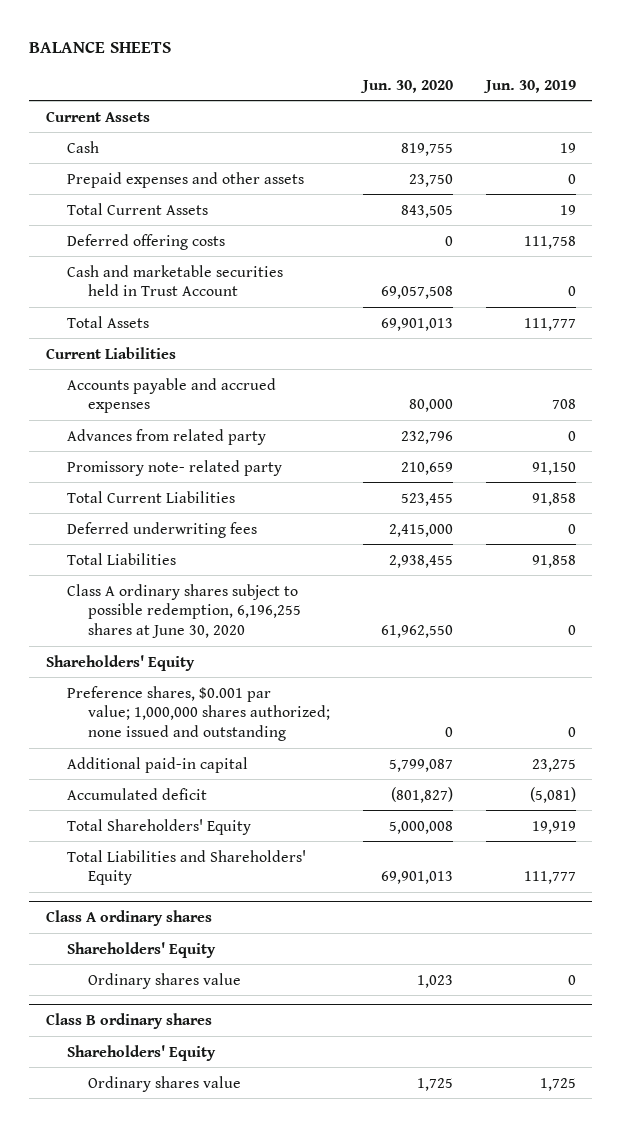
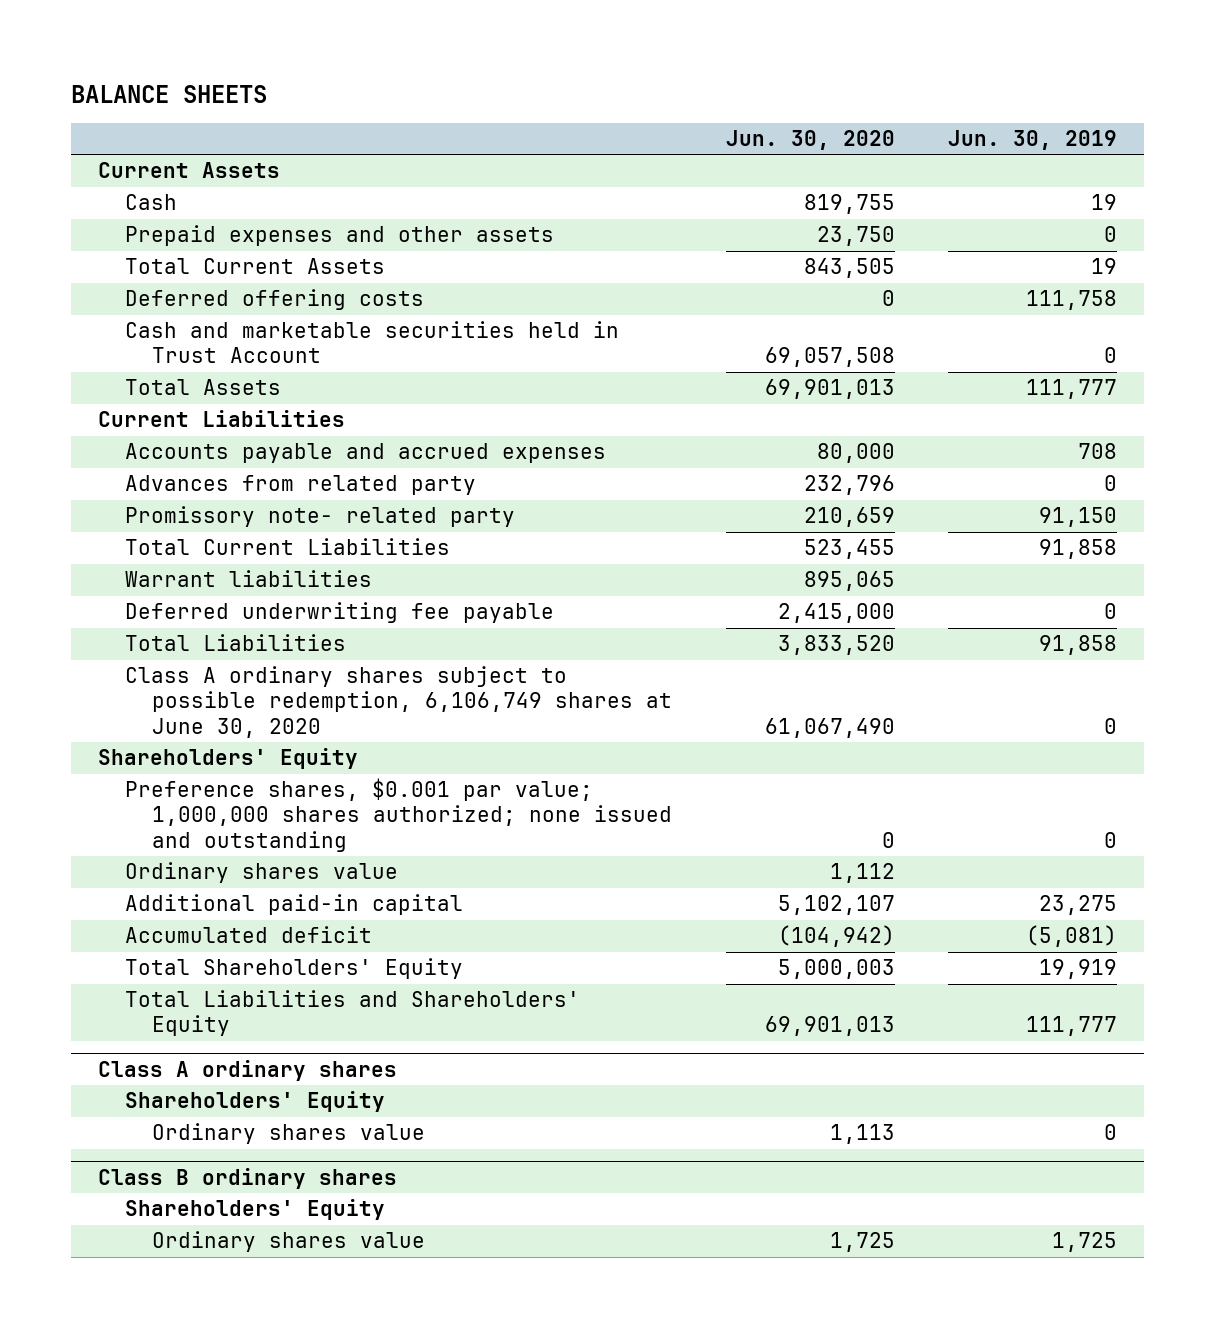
none -> [124,570,372,588] Warrant liabilities
[66,521,257,538] Deferred underwriting fees -> [124,602,554,624] Deferred underwriting fee payable
[388,554,453,568] 2,938,455 -> [777,635,895,656] 3,833,520
[66,583,301,638] Class A ordinary shares subject to possible redemption, 6,196,255 shares at June 30, 2020 -> [124,666,673,738] Class A ordinary shares subject to possible redemption, 6,106,749 shares at June 30, 2020
[380,624,453,638] 61,962,550 -> [764,717,895,738] 61,067,490
none -> [124,862,398,884] Ordinary shares value
[388,758,453,772] 5,799,087 -> [777,895,895,916] 5,102,107
[390,786,453,803] (801,827) -> [777,925,895,948] (104,942)
[388,820,453,834] 5,000,008 -> [777,959,895,980] 5,000,003
[416,974,453,988] 1,023 -> [829,1124,895,1145] 1,113

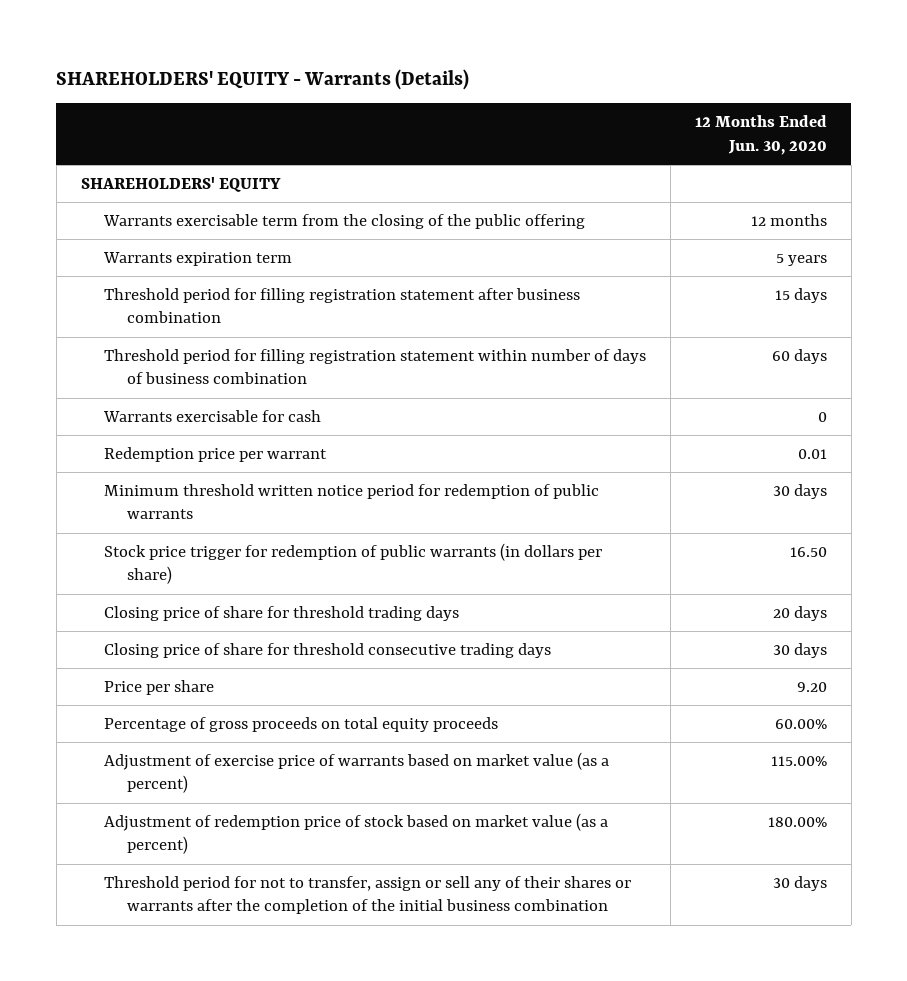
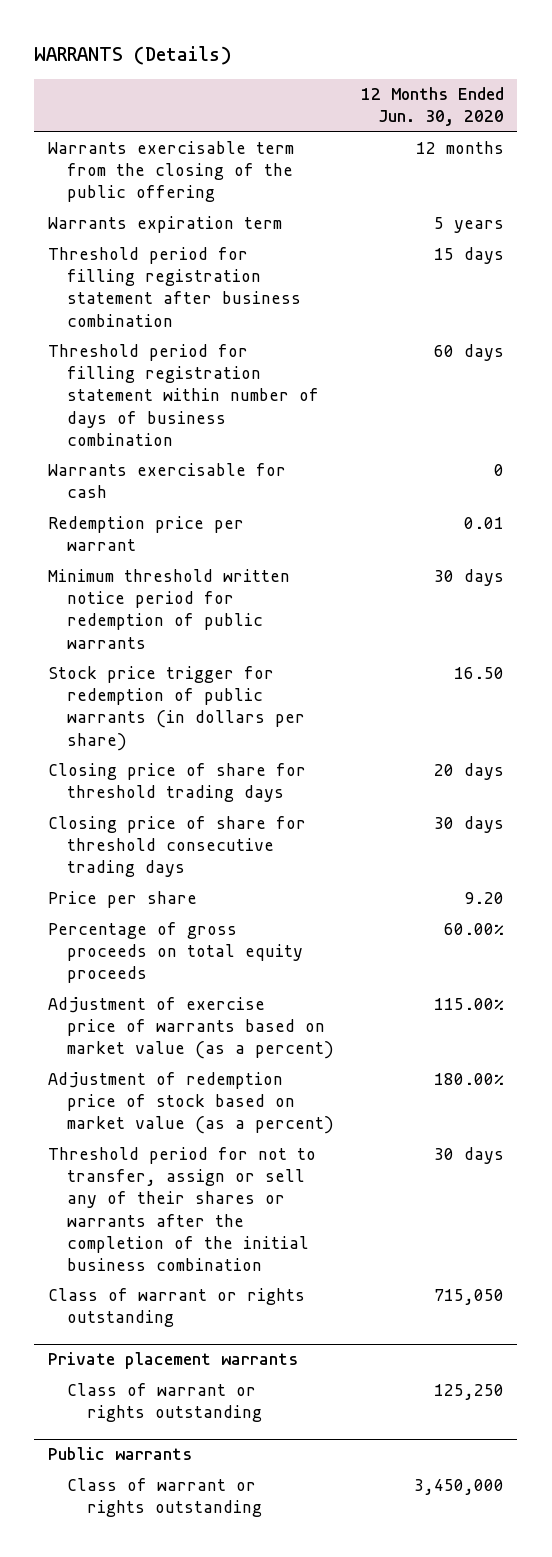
[56,68,470,90] SHAREHOLDERS' EQUITY - Warrants (Details) -> [34,46,233,66] WARRANTS (Details)
[80,176,281,192] SHAREHOLDERS' EQUITY -> none
none -> [47,1288,305,1328] Class of warrant or rights outstanding
none -> [47,1352,298,1370] Private placement warrants
none -> [67,1383,262,1423] Class of warrant or rights outstanding
none -> [47,1447,192,1461] Public warrants
none -> [67,1478,262,1518] Class of warrant or rights outstanding

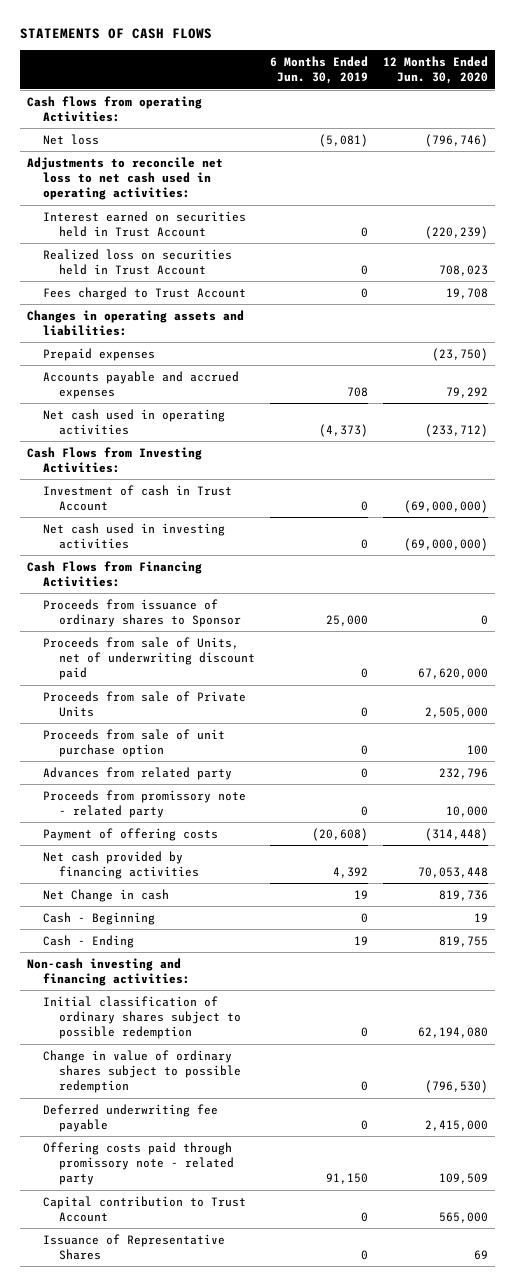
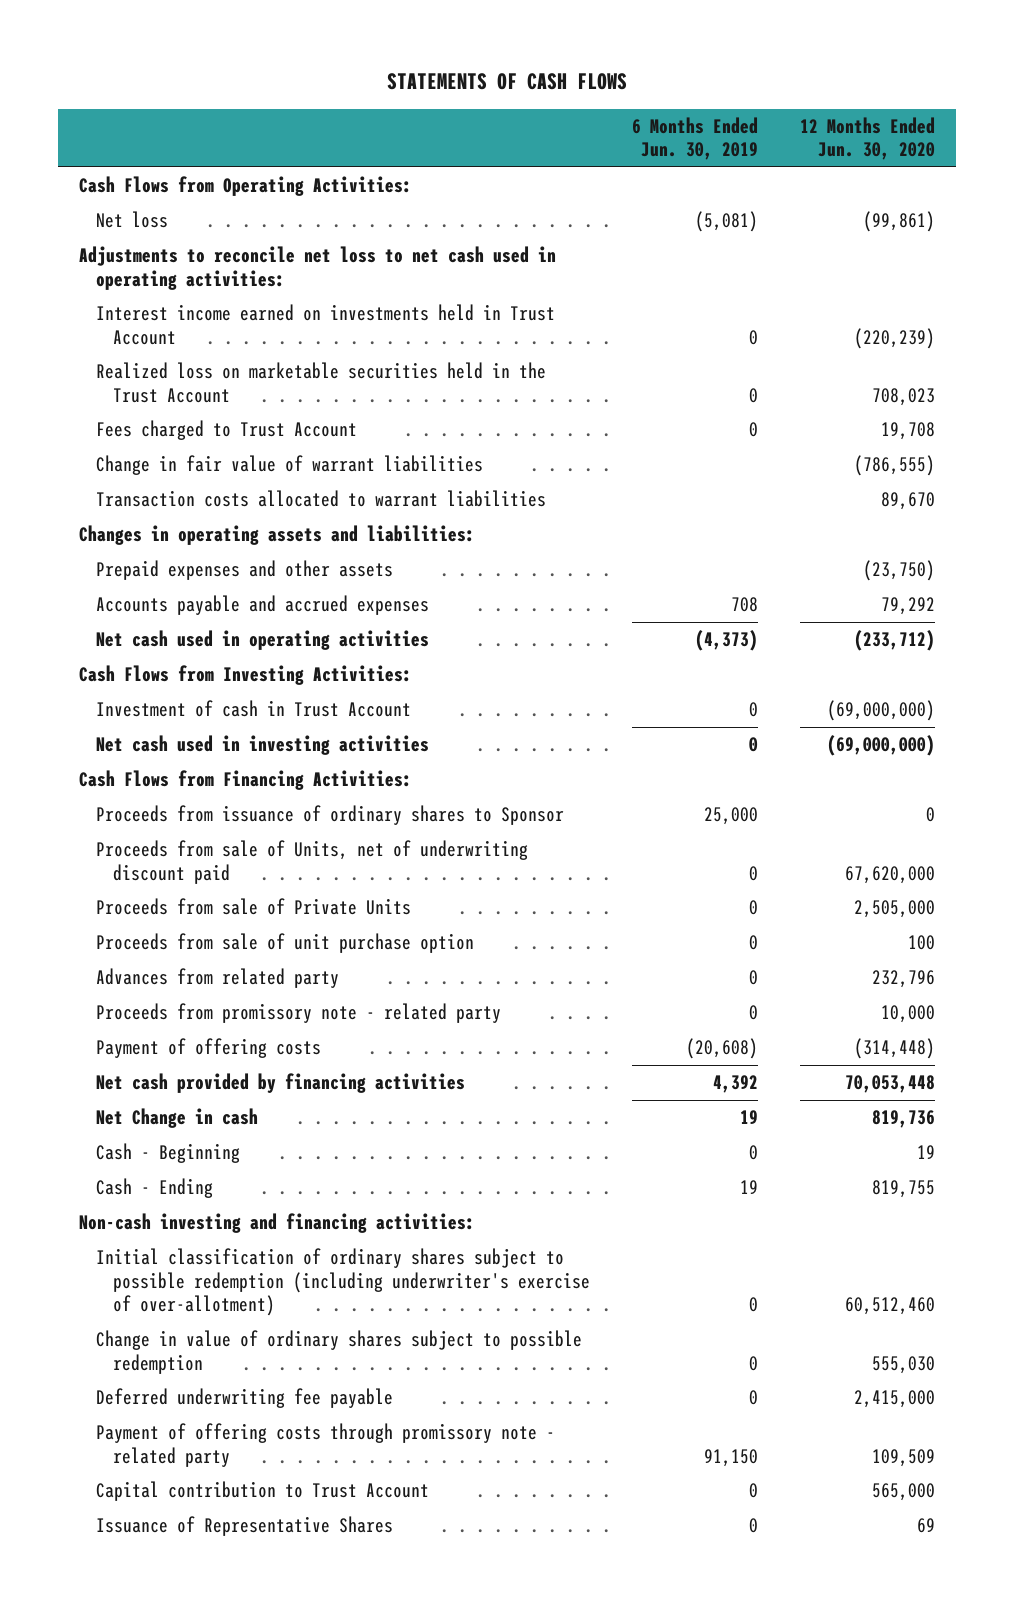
[27,95,203,122] Cash flows from operating Activities: -> [79,176,413,197] Cash Flows from Operating Activities:
[424,133,488,147] (796,746) -> [862,211,935,233] (99,861)
[42,210,246,237] Interest earned on securities held in Trust Account -> [96,304,556,345] Interest income earned on investments held in Trust Account
[42,248,232,275] Realized loss on securities held in Trust Account -> [96,362,547,403] Realized loss on marketable securities held in the Trust Account
none -> [96,455,484,476] Change in fair value of warrant liabilities
none -> [96,490,547,508] Transaction costs allocated to warrant liabilities
[42,347,155,361] Prepaid expenses -> [96,560,394,581] Prepaid expenses and other assets
[42,995,241,1040] Initial classification of ordinary shares subject to possible redemption -> [96,1248,591,1317] Initial classification of ordinary shares subject to possible redemption (including underwriter's exercise of over-allotment)
[417,1027,488,1039] 62,194,080 -> [844,1297,935,1316] 60,512,460
[424,1080,488,1094] (796,530) -> [871,1355,935,1374] 555,030
[42,1141,234,1186] Offering costs paid through promissory note - related party -> [96,1423,556,1467] Payment of offering costs through promissory note - related party

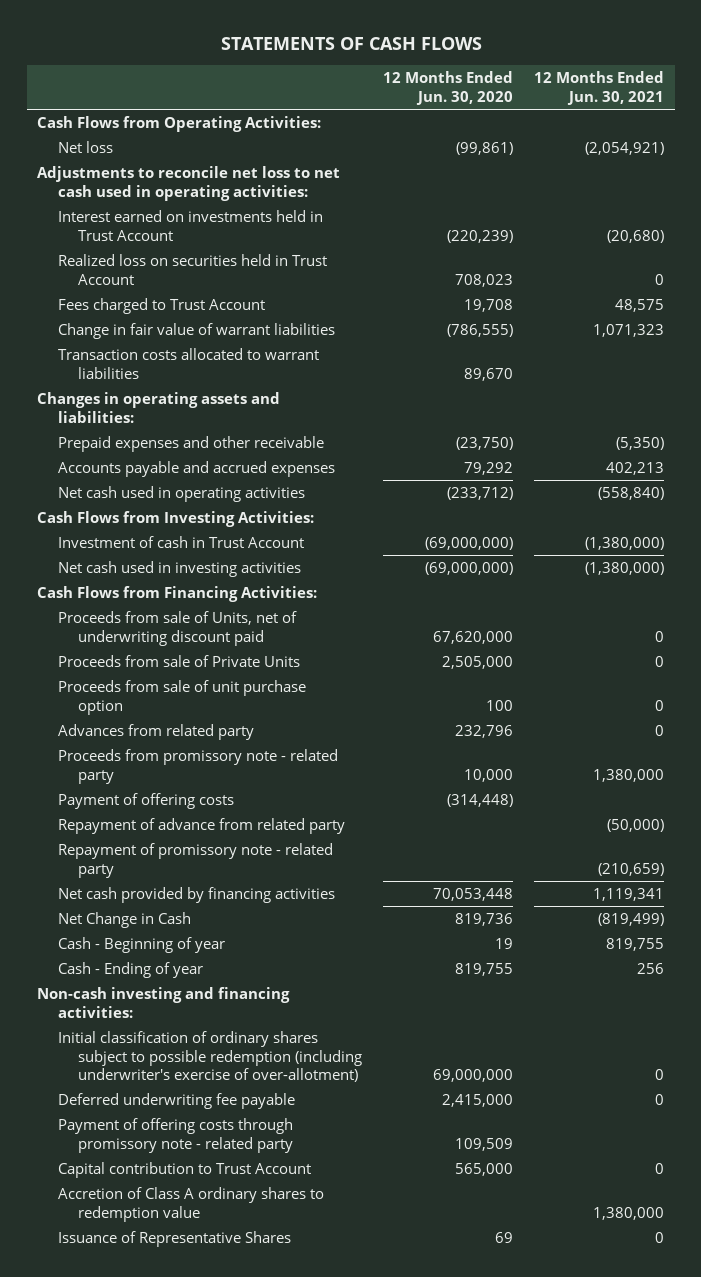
[631,116,758,161] 6 Months Ended Jun. 30, 2019 -> none
none -> [534,71,665,106] 12 Months Ended Jun. 30, 2021
[96,304,556,345] Interest income earned on investments held in Trust Account -> [57,209,323,241] Interest earned on investments held in Trust Account
[96,362,547,403] Realized loss on marketable securities held in the Trust Account -> [57,253,327,285] Realized loss on securities held in Trust Account
[96,560,394,581] Prepaid expenses and other assets -> [57,435,324,452] Prepaid expenses and other receivable
[96,805,565,826] Proceeds from issuance of ordinary shares to Sponsor -> none
none -> [57,817,345,834] Repayment of advance from related party
none -> [57,842,333,878] Repayment of promissory note - related party
[96,1108,259,1129] Net Change in cash -> [57,911,191,928] Net Change in Cash
[96,1143,241,1164] Cash - Beginning -> [57,936,225,953] Cash - Beginning of year
[96,1178,214,1199] Cash - Ending -> [57,961,203,978] Cash - Ending of year
[96,1330,583,1374] Change in value of ordinary shares subject to possible redemption -> none
[844,1297,935,1316] 60,512,460 -> [433,1069,514,1083] 69,000,000
none -> [57,1186,324,1222] Accretion of Class A ordinary shares to redemption value

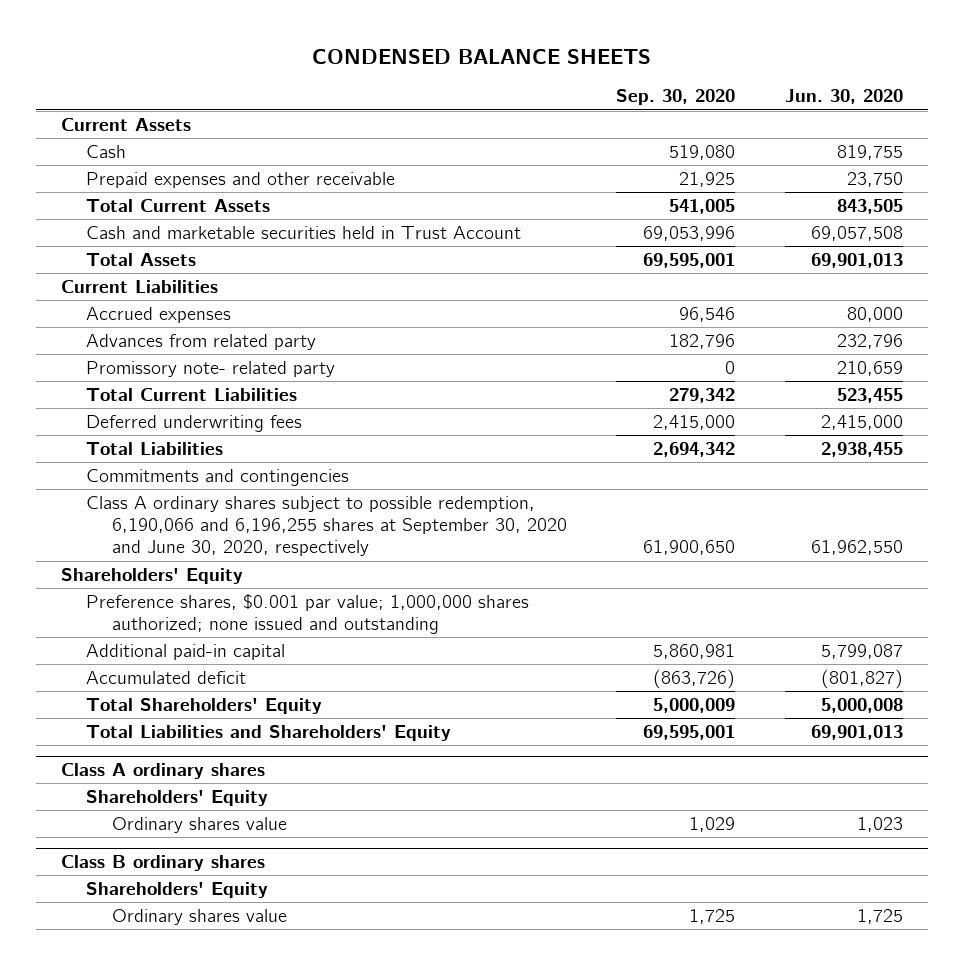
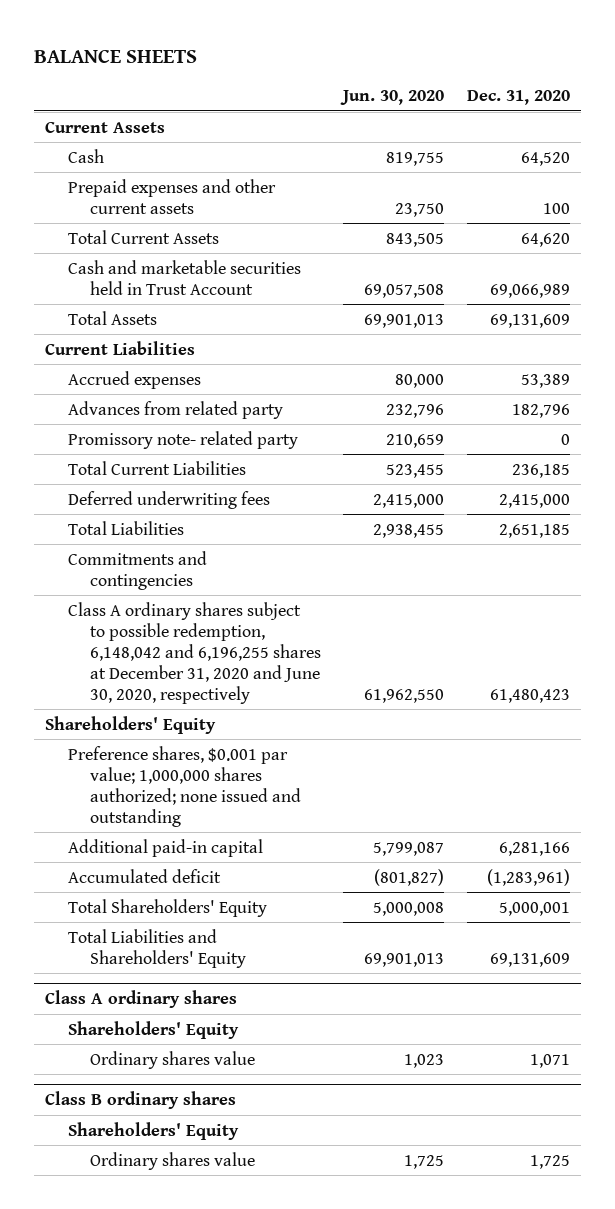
[311,49,651,65] CONDENSED BALANCE SHEETS -> [34,49,198,63] BALANCE SHEETS
[616,89,736,106] Sep. 30, 2020 -> none
none -> [466,90,570,106] Dec. 31, 2020
[86,171,396,188] Prepaid expenses and other receivable -> [67,178,276,214] Prepaid expenses and other current assets
[86,495,567,557] Class A ordinary shares subject to possible redemption, 6,190,066 and 6,196,255 shares at September 30, 2020 and June 30, 2020, respectively -> [67,601,322,704] Class A ordinary shares subject to possible redemption, 6,148,042 and 6,196,255 shares at December 31, 2020 and June 30, 2020, respectively

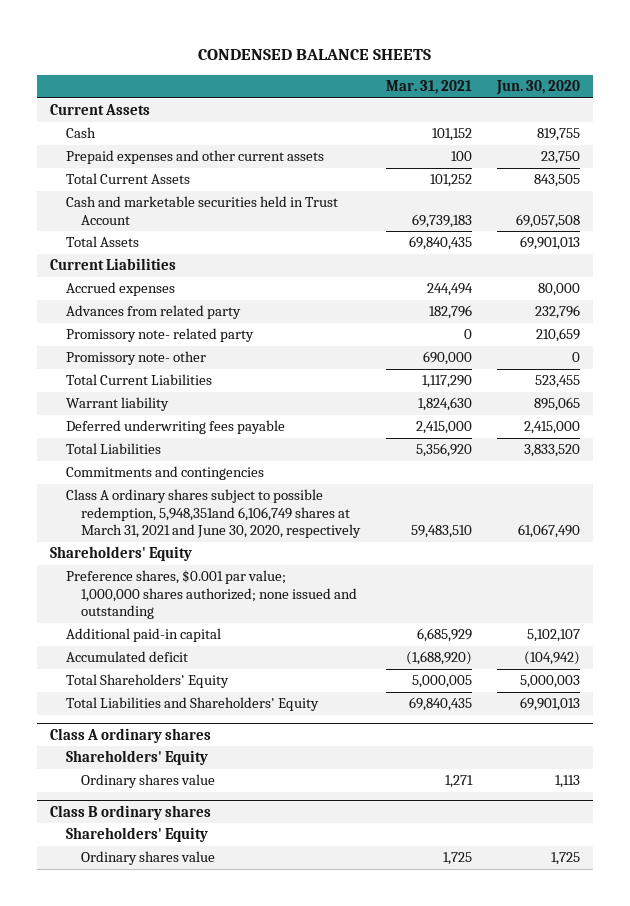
[34,49,198,63] BALANCE SHEETS -> [197,49,431,61] CONDENSED BALANCE SHEETS
[466,90,570,106] Dec. 31, 2020 -> none
none -> [385,80,472,95] Mar. 31, 2021
none -> [65,351,206,366] Promissory note- other
none -> [65,397,169,412] Warrant liability
[67,490,270,509] Deferred underwriting fees -> [65,420,285,435] Deferred underwriting fees payable
[373,523,445,538] 2,938,455 -> [524,444,581,458] 3,833,520
[67,601,322,704] Class A ordinary shares subject to possible redemption, 6,148,042 and 6,196,255 shares at December 31, 2020 and June 30, 2020, respectively -> [65,489,362,539] Class A ordinary shares subject to possible redemption, 5,948,351and 6,106,749 shares at March 31, 2021 and June 30, 2020, respectively
[364,688,445,703] 61,962,550 -> [518,524,581,539] 61,067,490
[373,841,445,856] 5,799,087 -> [527,629,581,643] 5,102,107
[374,868,445,886] (801,827) -> [524,651,581,666] (104,942)
[373,901,445,916] 5,000,008 -> [520,675,581,689] 5,000,003
[404,1053,445,1068] 1,023 -> [555,775,581,789] 1,113

